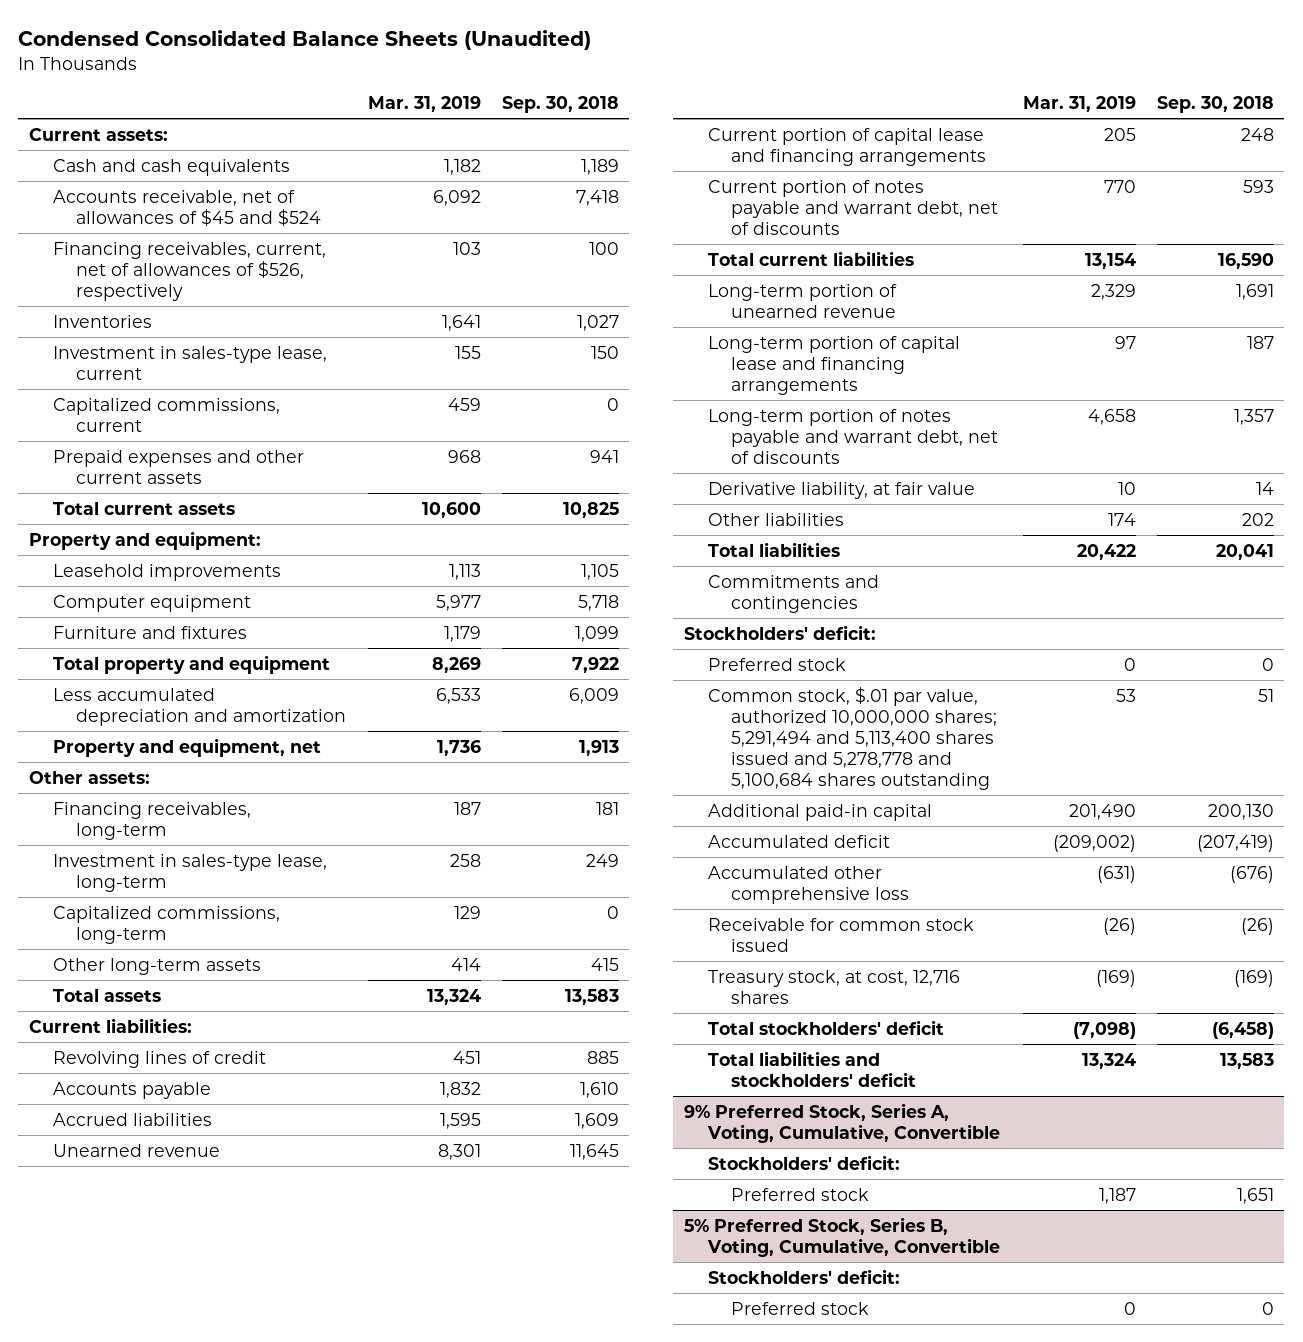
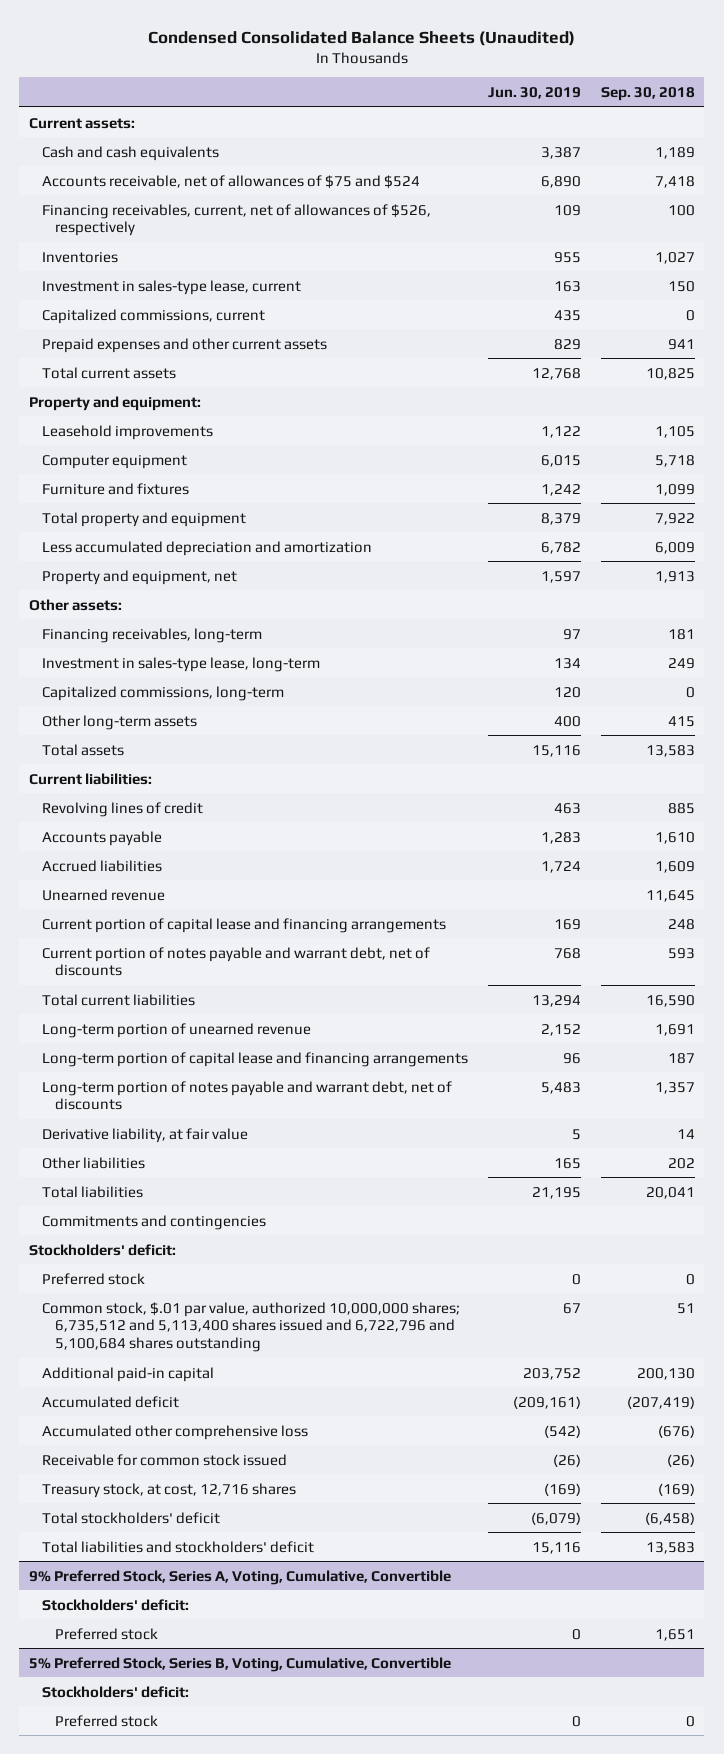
[367,95,481,112] Mar. 31, 2019 -> none
none -> [487,86,581,99] Jun. 30, 2019
[52,189,322,226] Accounts receivable, net of allowances of $45 and $524 -> [42,174,421,189] Accounts receivable, net of allowances of $75 and $524
[707,686,998,791] Common stock, $.01 par value, authorized 10,000,000 shares; 5,291,494 and 5,113,400 shares issued and 5,278,778 and 5,100,684 shares outstanding -> [42,1301,461,1353] Common stock, $.01 par value, authorized 10,000,000 shares; 6,735,512 and 5,113,400 shares issued and 6,722,796 and 5,100,684 shares outstanding

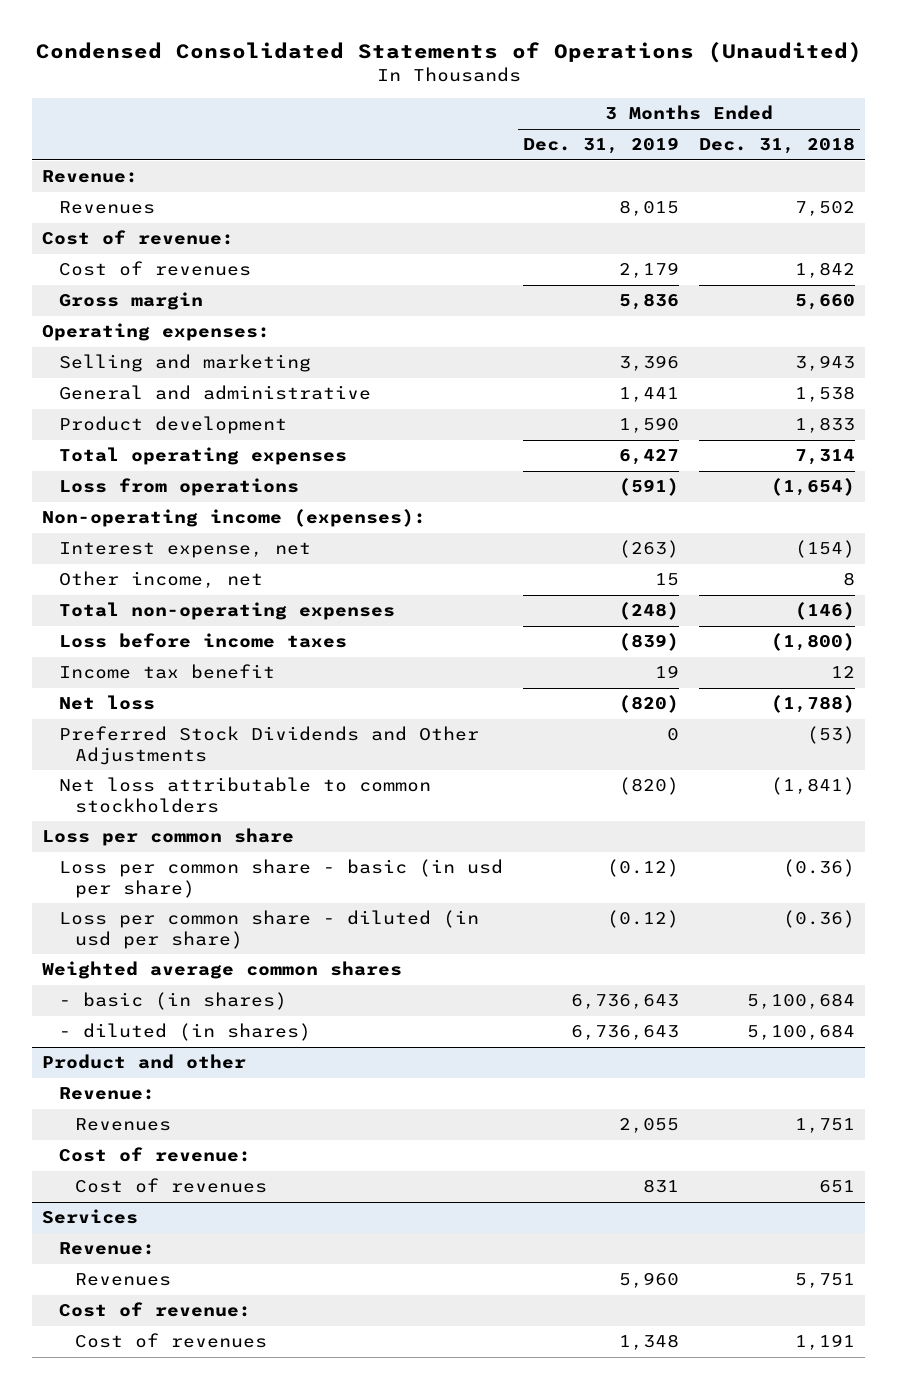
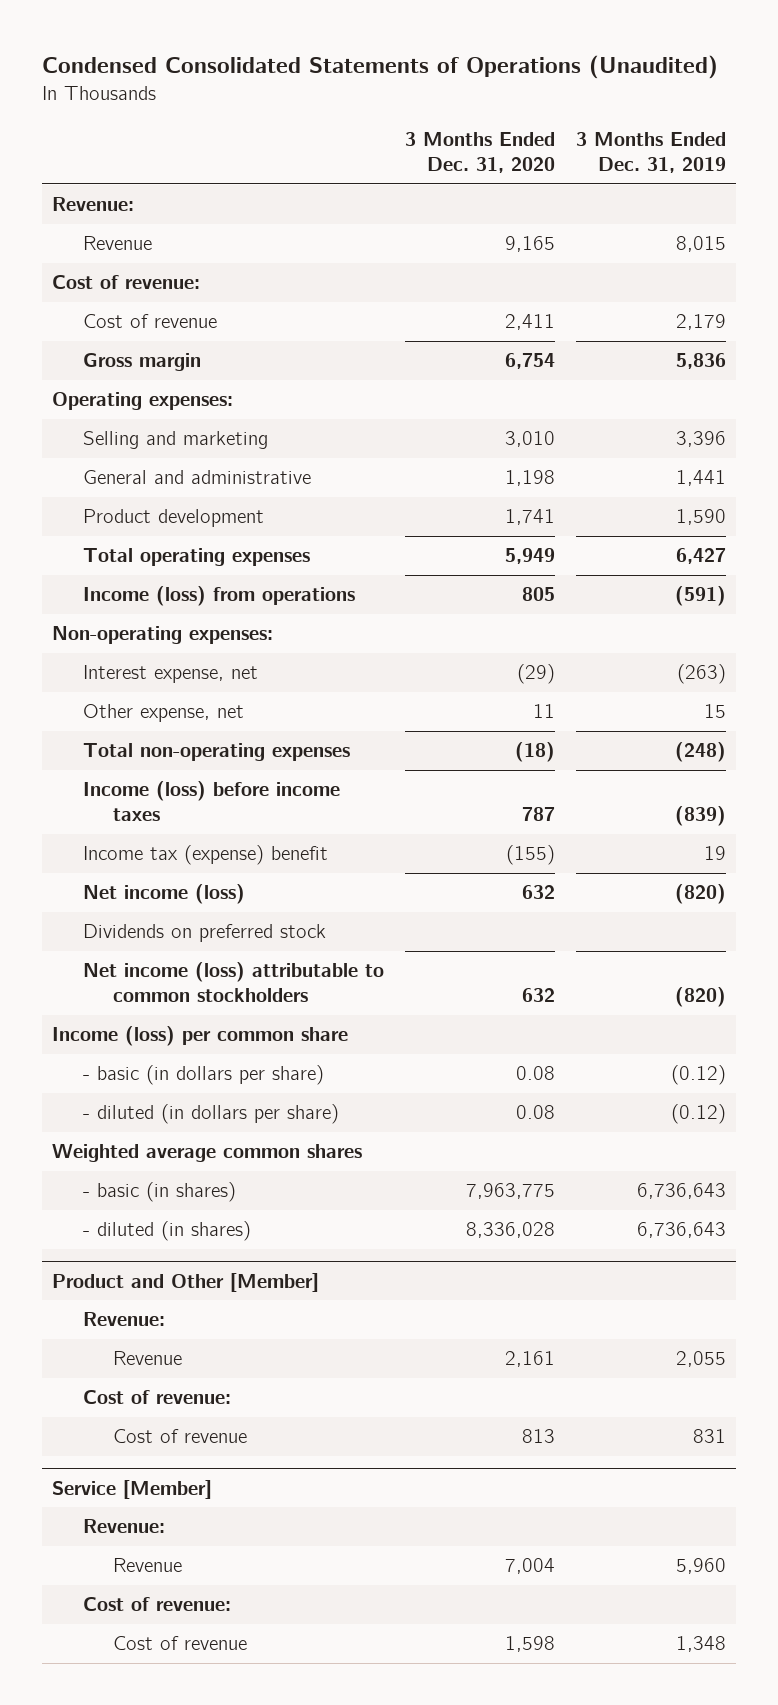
[699,137,856,155] Dec. 31, 2018 -> none
none -> [404,132,555,174] 3 Months Ended Dec. 31, 2020
[58,201,155,215] Revenues -> [82,236,152,251] Revenue
[58,261,251,277] Cost of revenues -> [82,314,217,329] Cost of revenue
[58,478,299,497] Loss from operations -> [82,586,355,607] Income (loss) from operations
[42,509,427,528] Non-operating income (expenses): -> [52,626,274,645] Non-operating expenses:
[58,571,263,589] Other income, net -> [82,704,244,723] Other expense, net
[58,726,479,765] Preferred Stock Dividends and Other Adjustments -> none
[58,633,347,649] Loss before income taxes -> [82,781,340,822] Income (loss) before income taxes
[58,664,275,680] Income tax benefit -> [82,845,328,866] Income tax (expense) benefit
[58,695,155,711] Net loss -> [82,884,245,905] Net income (loss)
none -> [82,924,326,943] Dividends on preferred stock
[58,777,431,813] Net loss attributable to common stockholders -> [82,962,384,1003] Net income (loss) attributable to common stockholders
[42,828,295,847] Loss per common share -> [52,1026,349,1047] Income (loss) per common share
[58,859,503,898] Loss per common share - basic (in usd per share) -> [82,1065,324,1086] - basic (in dollars per share)
[58,910,479,949] Loss per common share - diluted (in usd per share) -> [82,1104,339,1125] - diluted (in dollars per share)
[42,1054,247,1070] Product and other -> [52,1272,320,1292] Product and Other [Member]
[75,1118,172,1132] Revenues -> [112,1351,182,1366] Revenue
[75,1178,268,1194] Cost of revenues -> [112,1429,247,1444] Cost of revenue
[42,1209,139,1225] Services -> [52,1479,213,1499] Service [Member]
[75,1273,172,1287] Revenues -> [112,1558,182,1573] Revenue
[75,1333,268,1349] Cost of revenues -> [112,1636,247,1651] Cost of revenue

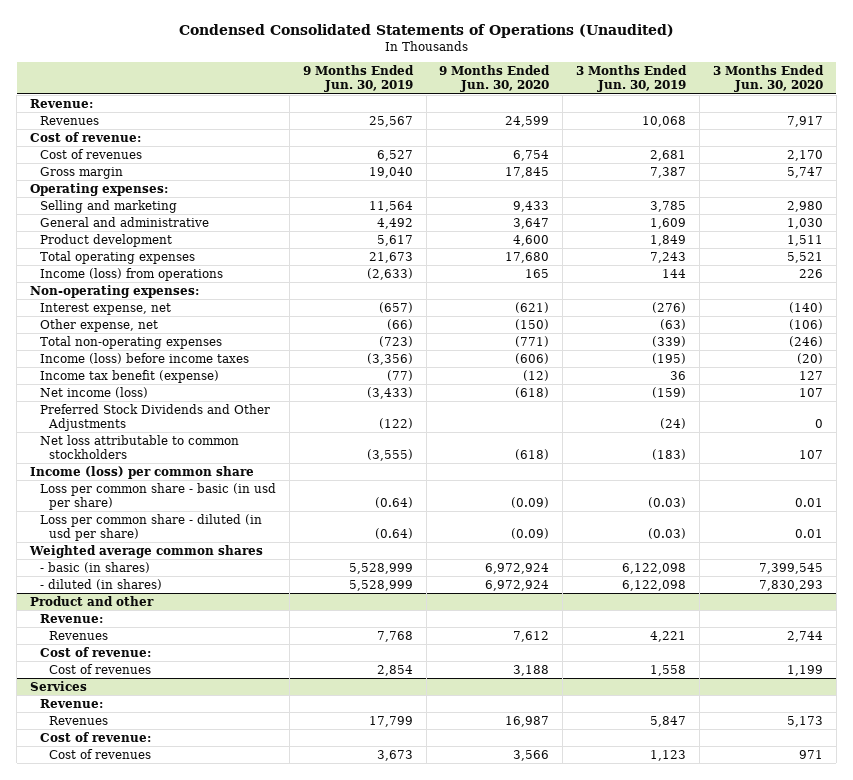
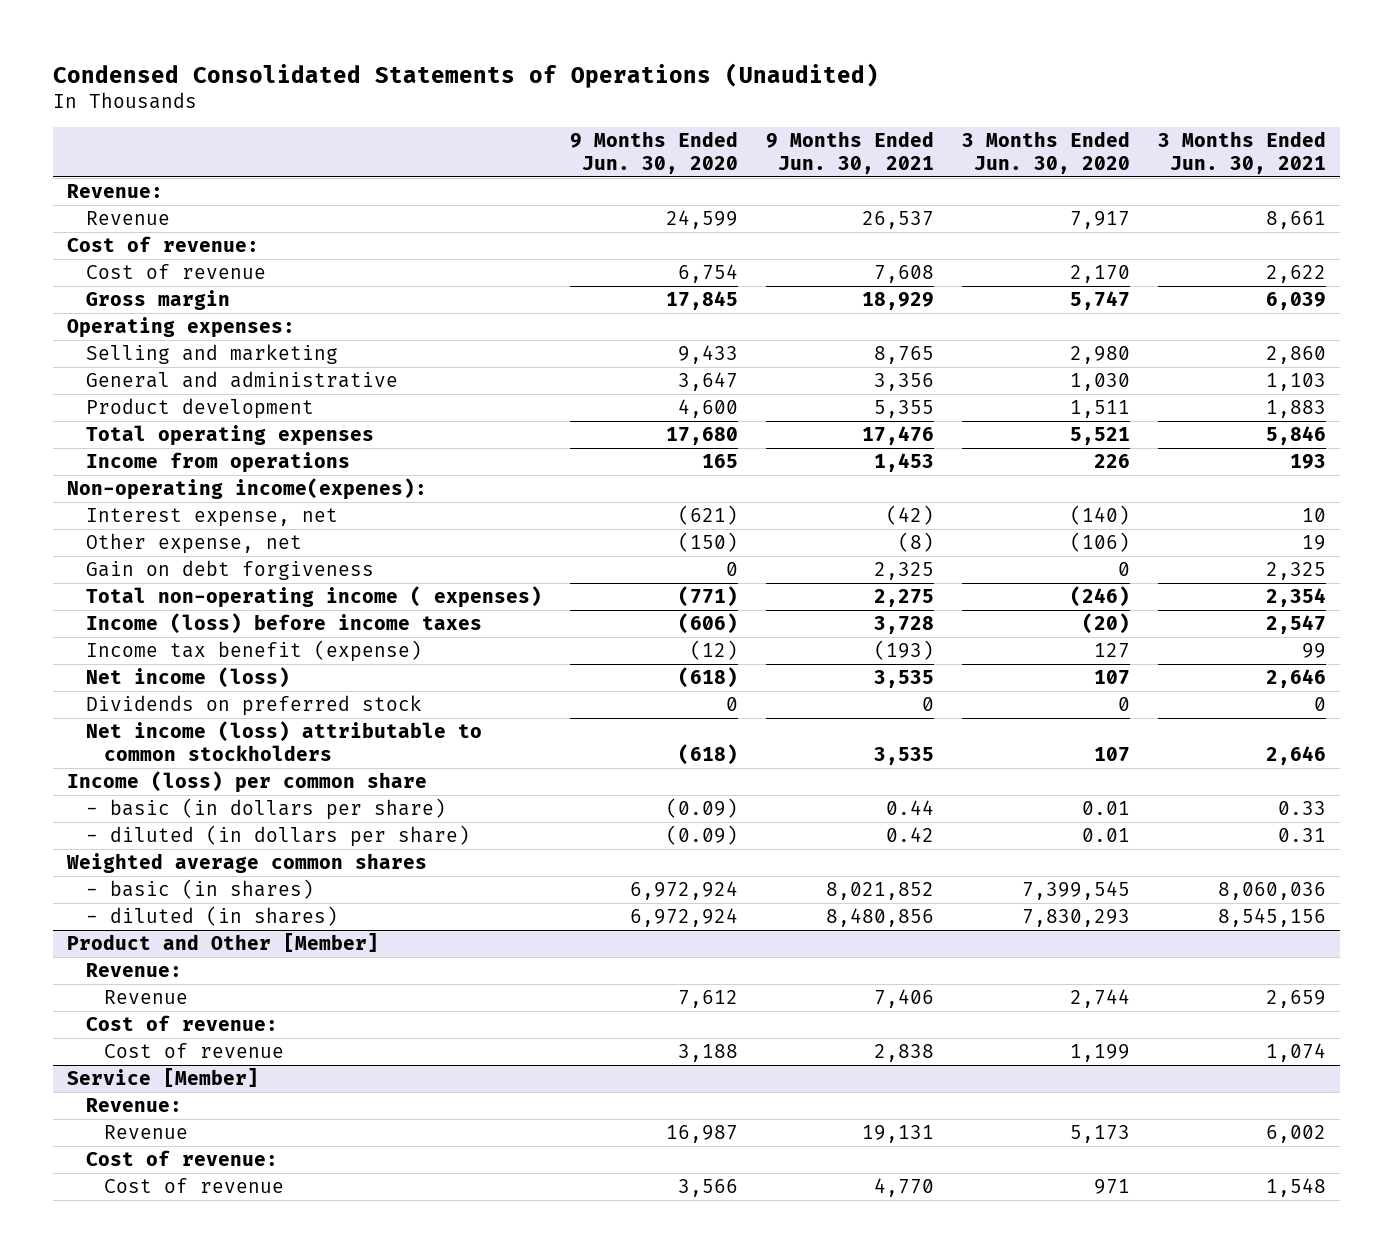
[302,65,414,93] 9 Months Ended Jun. 30, 2019 -> none
[576,65,688,93] 3 Months Ended Jun. 30, 2019 -> none
none -> [765,131,934,174] 9 Months Ended Jun. 30, 2021
none -> [1157,131,1326,174] 3 Months Ended Jun. 30, 2021
[39,115,99,125] Revenues -> [85,211,170,226] Revenue
[39,148,142,159] Cost of revenues -> [85,264,266,280] Cost of revenue
[39,267,223,281] Income (loss) from operations -> [85,452,350,474] Income from operations
[30,284,200,298] Non-operating expenses: -> [67,478,428,501] Non-operating income(expenes):
none -> [85,560,374,581] Gain on debt forgiveness
[39,335,222,349] Total non-operating expenses -> [85,586,542,609] Total non-operating income ( expenses)
[39,403,270,432] Preferred Stock Dividends and Other Adjustments -> none
none -> [85,695,422,717] Dividends on preferred stock
[39,434,239,460] Net loss attributable to common stockholders -> [85,721,482,761] Net income (loss) attributable to common stockholders
[39,482,276,511] Loss per common share - basic (in usd per share) -> [85,798,446,821] - basic (in dollars per share)
[39,513,262,542] Loss per common share - diluted (in usd per share) -> [85,825,470,848] - diluted (in dollars per share)
[30,595,155,606] Product and other -> [67,933,380,953] Product and Other [Member]
[49,630,109,640] Revenues -> [103,990,188,1005] Revenue
[49,663,152,674] Cost of revenues -> [103,1043,284,1059] Cost of revenue
[30,680,88,691] Services -> [67,1068,260,1088] Service [Member]
[49,715,109,725] Revenues -> [103,1125,188,1140] Revenue
[49,748,152,759] Cost of revenues -> [103,1178,284,1194] Cost of revenue

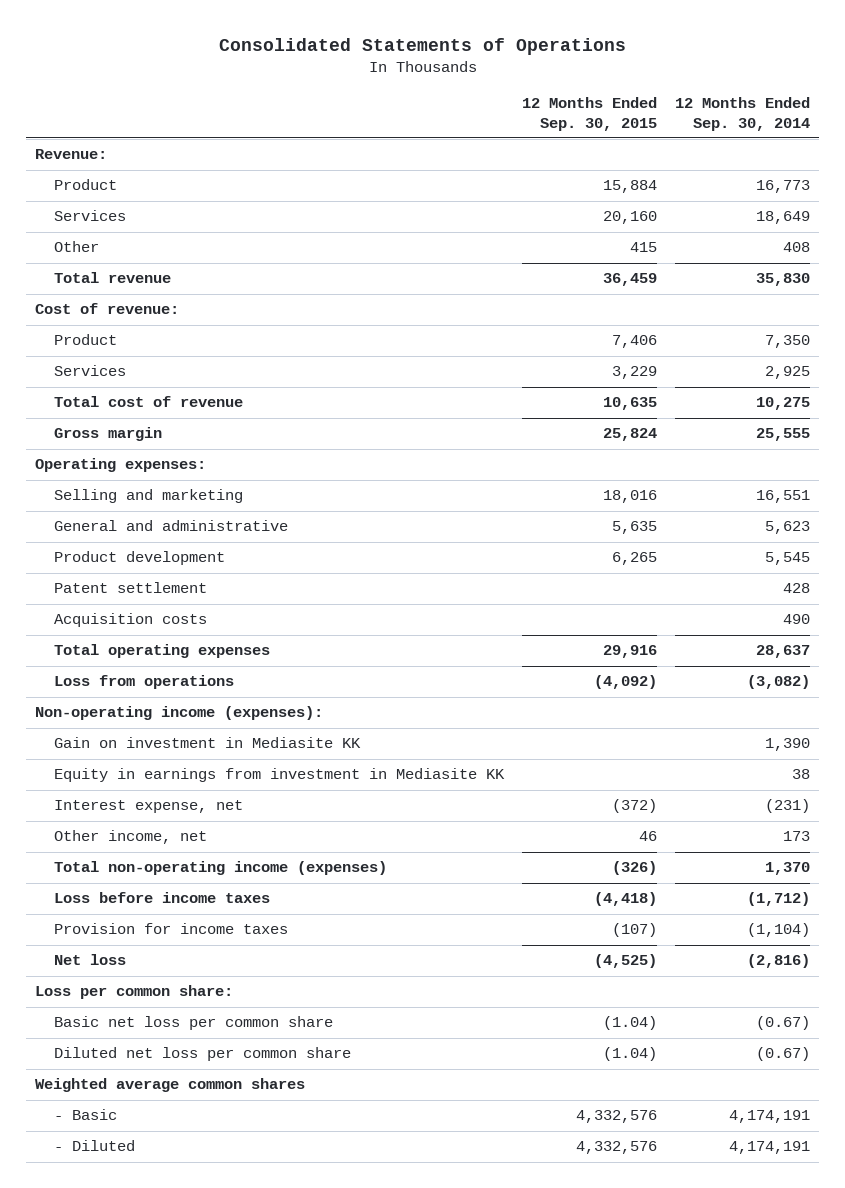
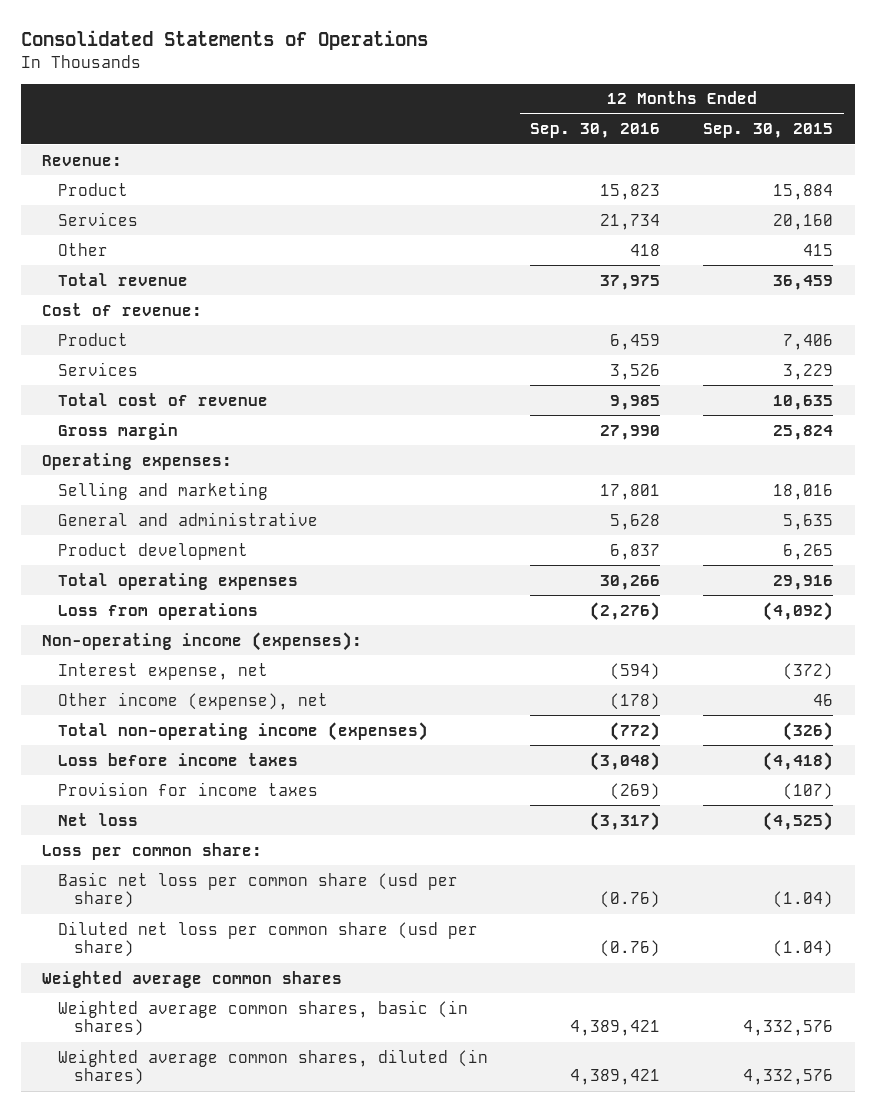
[674,96,810,131] 12 Months Ended Sep. 30, 2014 -> none
none -> [530,123,661,139] Sep. 30, 2016
[54,582,208,594] Patent settlement -> none
[54,613,208,628] Acquisition costs -> none
[54,737,362,749] Gain on investment in Mediasite KK -> none
[54,768,506,783] Equity in earnings from investment in Mediasite KK -> none
[54,830,208,845] Other income, net -> [57,691,328,710] Other income (expense), net
[54,1016,334,1031] Basic net loss per common share -> [57,871,458,909] Basic net loss per common share (usd per share)
[54,1047,352,1062] Diluted net loss per common share -> [57,920,478,958] Diluted net loss per common share (usd per share)
[54,1109,118,1121] - Basic -> [57,999,468,1037] Weighted average common shares, basic (in shares)
[54,1140,136,1152] - Diluted -> [57,1048,488,1086] Weighted average common shares, diluted (in shares)

